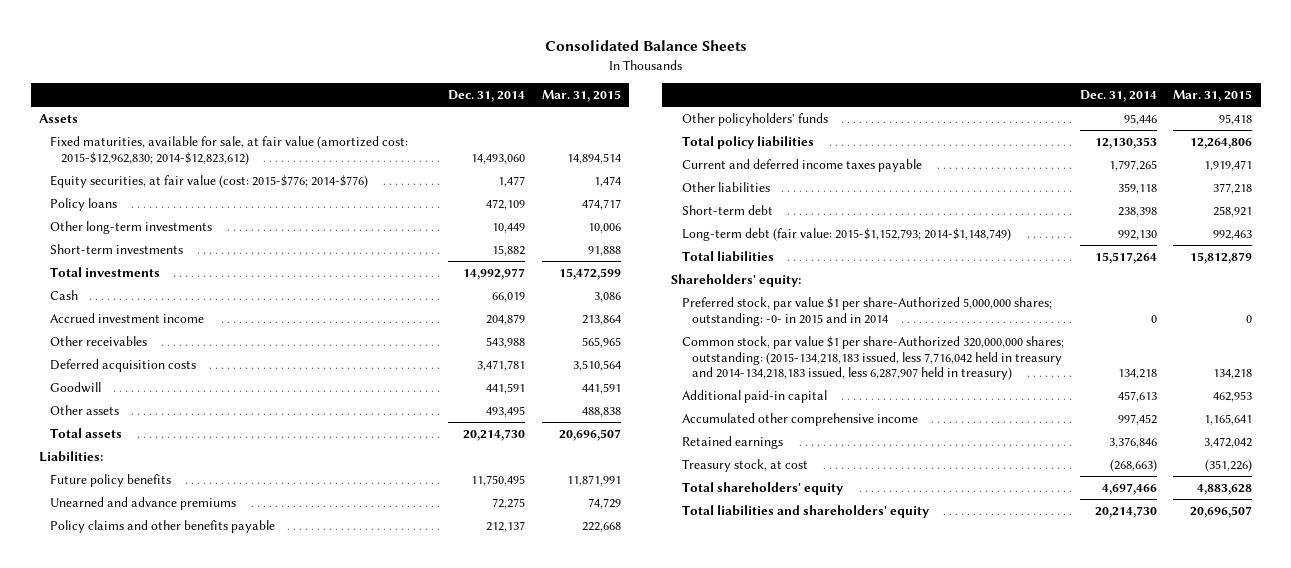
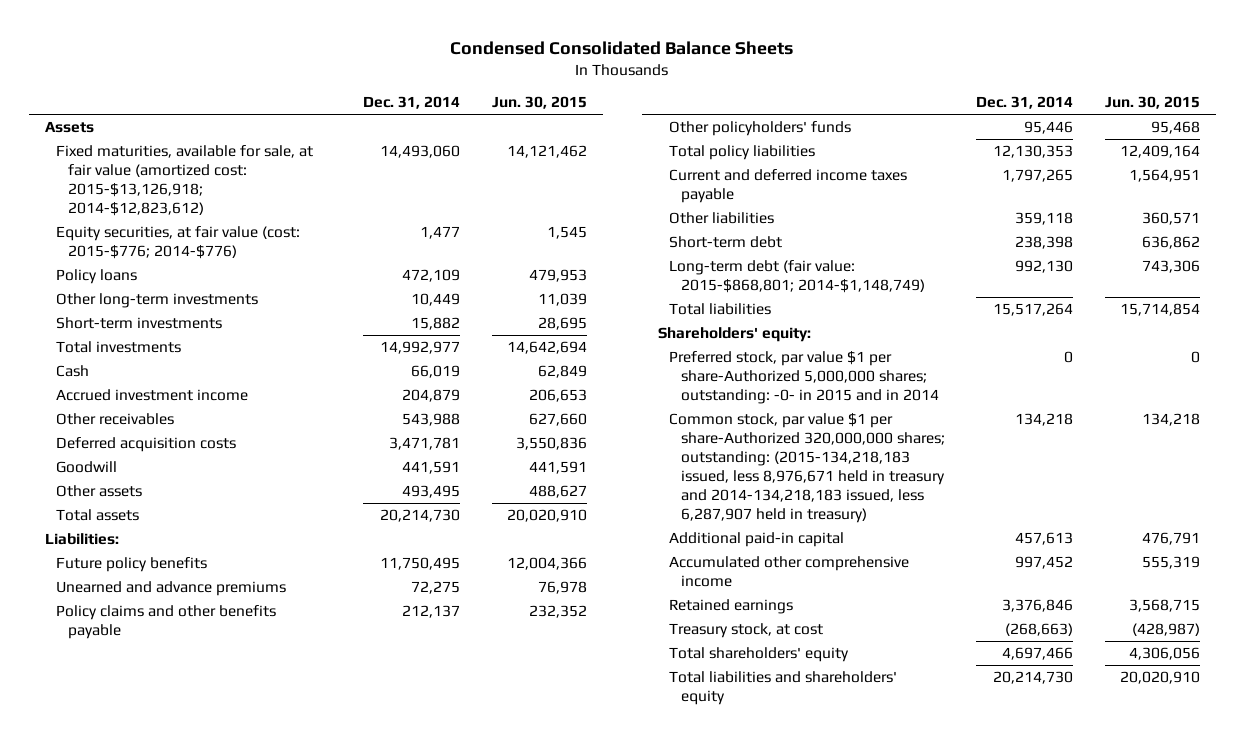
[544,40,747,52] Consolidated Balance Sheets -> [450,40,794,55] Condensed Consolidated Balance Sheets
[541,89,621,102] Mar. 31, 2015 -> none
none -> [492,96,588,110] Jun. 30, 2015
[49,135,408,165] Fixed maturities, available for sale, at fair value (amortized cost: 2015-$12,962,830; 2014-$12,823,612) -> [56,144,314,216] Fixed maturities, available for sale, at fair value (amortized cost: 2015-$13,126,918; 2014-$12,823,612)
[681,227,1011,241] Long-term debt (fair value: 2015-$1,152,793; 2014-$1,148,749) -> [669,259,925,293] Long-term debt (fair value: 2015-$868,801; 2014-$1,148,749)
[681,335,1064,381] Common stock, par value $1 per share-Authorized 320,000,000 shares; outstanding: (2015-134,218,183 issued, less 7,716,042 held in treasury and 2014-134,218,183 issued, less 6,287,907 held in treasury) -> [669,412,945,523] Common stock, par value $1 per share-Authorized 320,000,000 shares; outstanding: (2015-134,218,183 issued, less 8,976,671 held in treasury and 2014-134,218,183 issued, less 6,287,907 held in treasury)

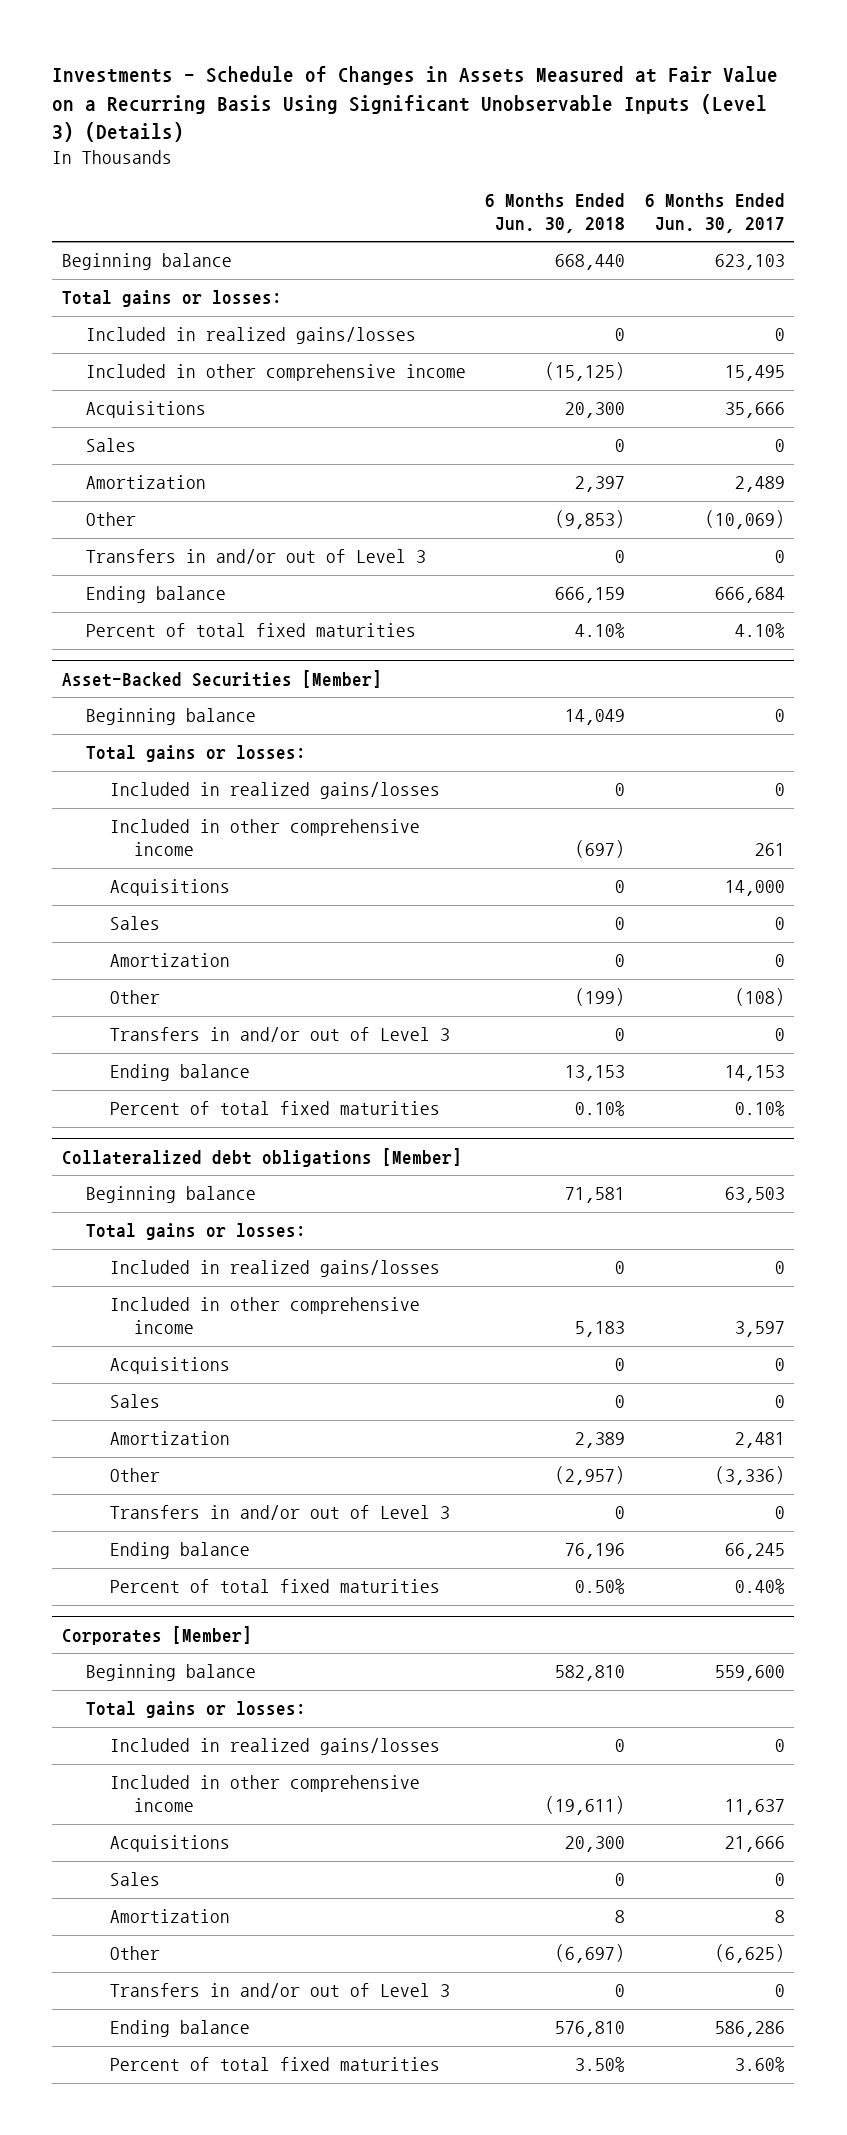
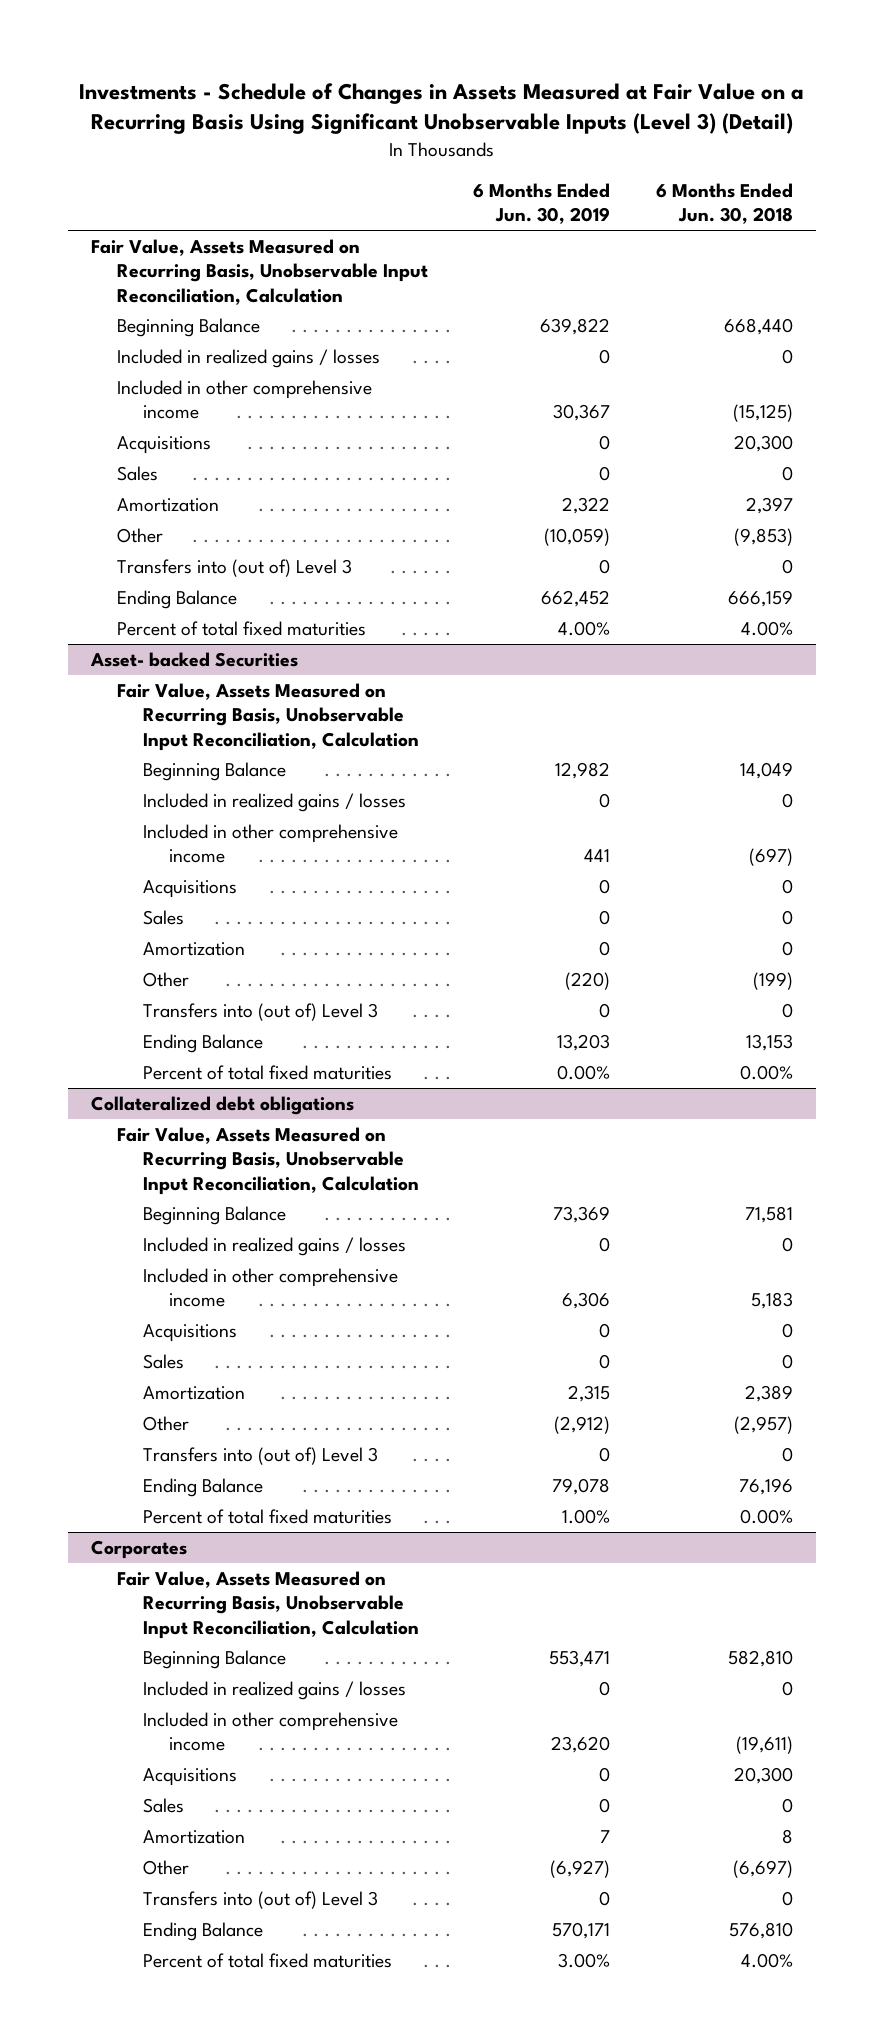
[52,65,779,143] Investments - Schedule of Changes in Assets Measured at Fair Value on a Recurring Basis Using Significant Unobservable Inputs (Level 3) (Details) -> [78,82,804,135] Investments - Schedule of Changes in Assets Measured at Fair Value on a Recurring Basis Using Significant Unobservable Inputs (Level 3) (Detail)
[644,192,785,233] 6 Months Ended Jun. 30, 2017 -> none
none -> [473,183,611,225] 6 Months Ended Jun. 30, 2019
[62,290,283,308] Total gains or losses: -> none
none -> [90,238,428,305] Fair Value, Assets Measured on Recurring Basis, Unobservable Input Reconciliation, Calculation
[62,253,233,271] Beginning balance -> [116,317,260,337] Beginning Balance
[85,327,416,345] Included in realized gains/losses -> [116,348,380,368] Included in realized gains / losses
[85,745,306,763] Total gains or losses: -> none
[85,549,426,565] Transfers in and/or out of Level 3 -> [116,558,352,577] Transfers into (out of) Level 3
[85,586,226,604] Ending balance -> [116,589,237,609] Ending Balance
[575,623,626,639] 4.10% -> [741,620,794,636] 4.00%
[62,669,383,688] Asset-Backed Securities [Member] -> [89,651,298,667] Asset- backed Securities
none -> [116,682,419,751] Fair Value, Assets Measured on Recurring Basis, Unobservable Input Reconciliation, Calculation
[85,708,256,726] Beginning balance -> [142,761,286,781] Beginning Balance
[109,782,440,800] Included in realized gains/losses -> [142,792,406,812] Included in realized gains / losses
[85,1223,306,1241] Total gains or losses: -> none
[109,1027,450,1043] Transfers in and/or out of Level 3 -> [142,1002,378,1021] Transfers into (out of) Level 3
[109,1064,250,1082] Ending balance -> [142,1033,263,1053] Ending Balance
[575,1101,626,1117] 0.10% -> [740,1064,794,1080] 0.00%
[62,1147,463,1167] Collateralized debt obligations [Member] -> [90,1095,354,1115] Collateralized debt obligations
none -> [116,1126,419,1195] Fair Value, Assets Measured on Recurring Basis, Unobservable Input Reconciliation, Calculation
[85,1186,256,1204] Beginning balance -> [142,1205,286,1225] Beginning Balance
[109,1260,440,1278] Included in realized gains/losses -> [142,1236,406,1256] Included in realized gains / losses
[85,1701,306,1719] Total gains or losses: -> none
[109,1505,450,1521] Transfers in and/or out of Level 3 -> [142,1446,378,1465] Transfers into (out of) Level 3
[109,1542,250,1560] Ending balance -> [142,1477,263,1497] Ending Balance
[575,1579,626,1595] 0.50% -> [740,1508,794,1524] 0.00%
[62,1625,253,1645] Corporates [Member] -> [90,1539,187,1559] Corporates
none -> [116,1570,419,1639] Fair Value, Assets Measured on Recurring Basis, Unobservable Input Reconciliation, Calculation
[85,1664,256,1682] Beginning balance -> [142,1649,286,1669] Beginning Balance
[109,1738,440,1756] Included in realized gains/losses -> [142,1680,406,1700] Included in realized gains / losses
[109,1983,450,1999] Transfers in and/or out of Level 3 -> [142,1890,378,1909] Transfers into (out of) Level 3
[109,2020,250,2038] Ending balance -> [142,1921,263,1941] Ending Balance
[575,2057,626,2073] 3.50% -> [741,1952,794,1968] 4.00%

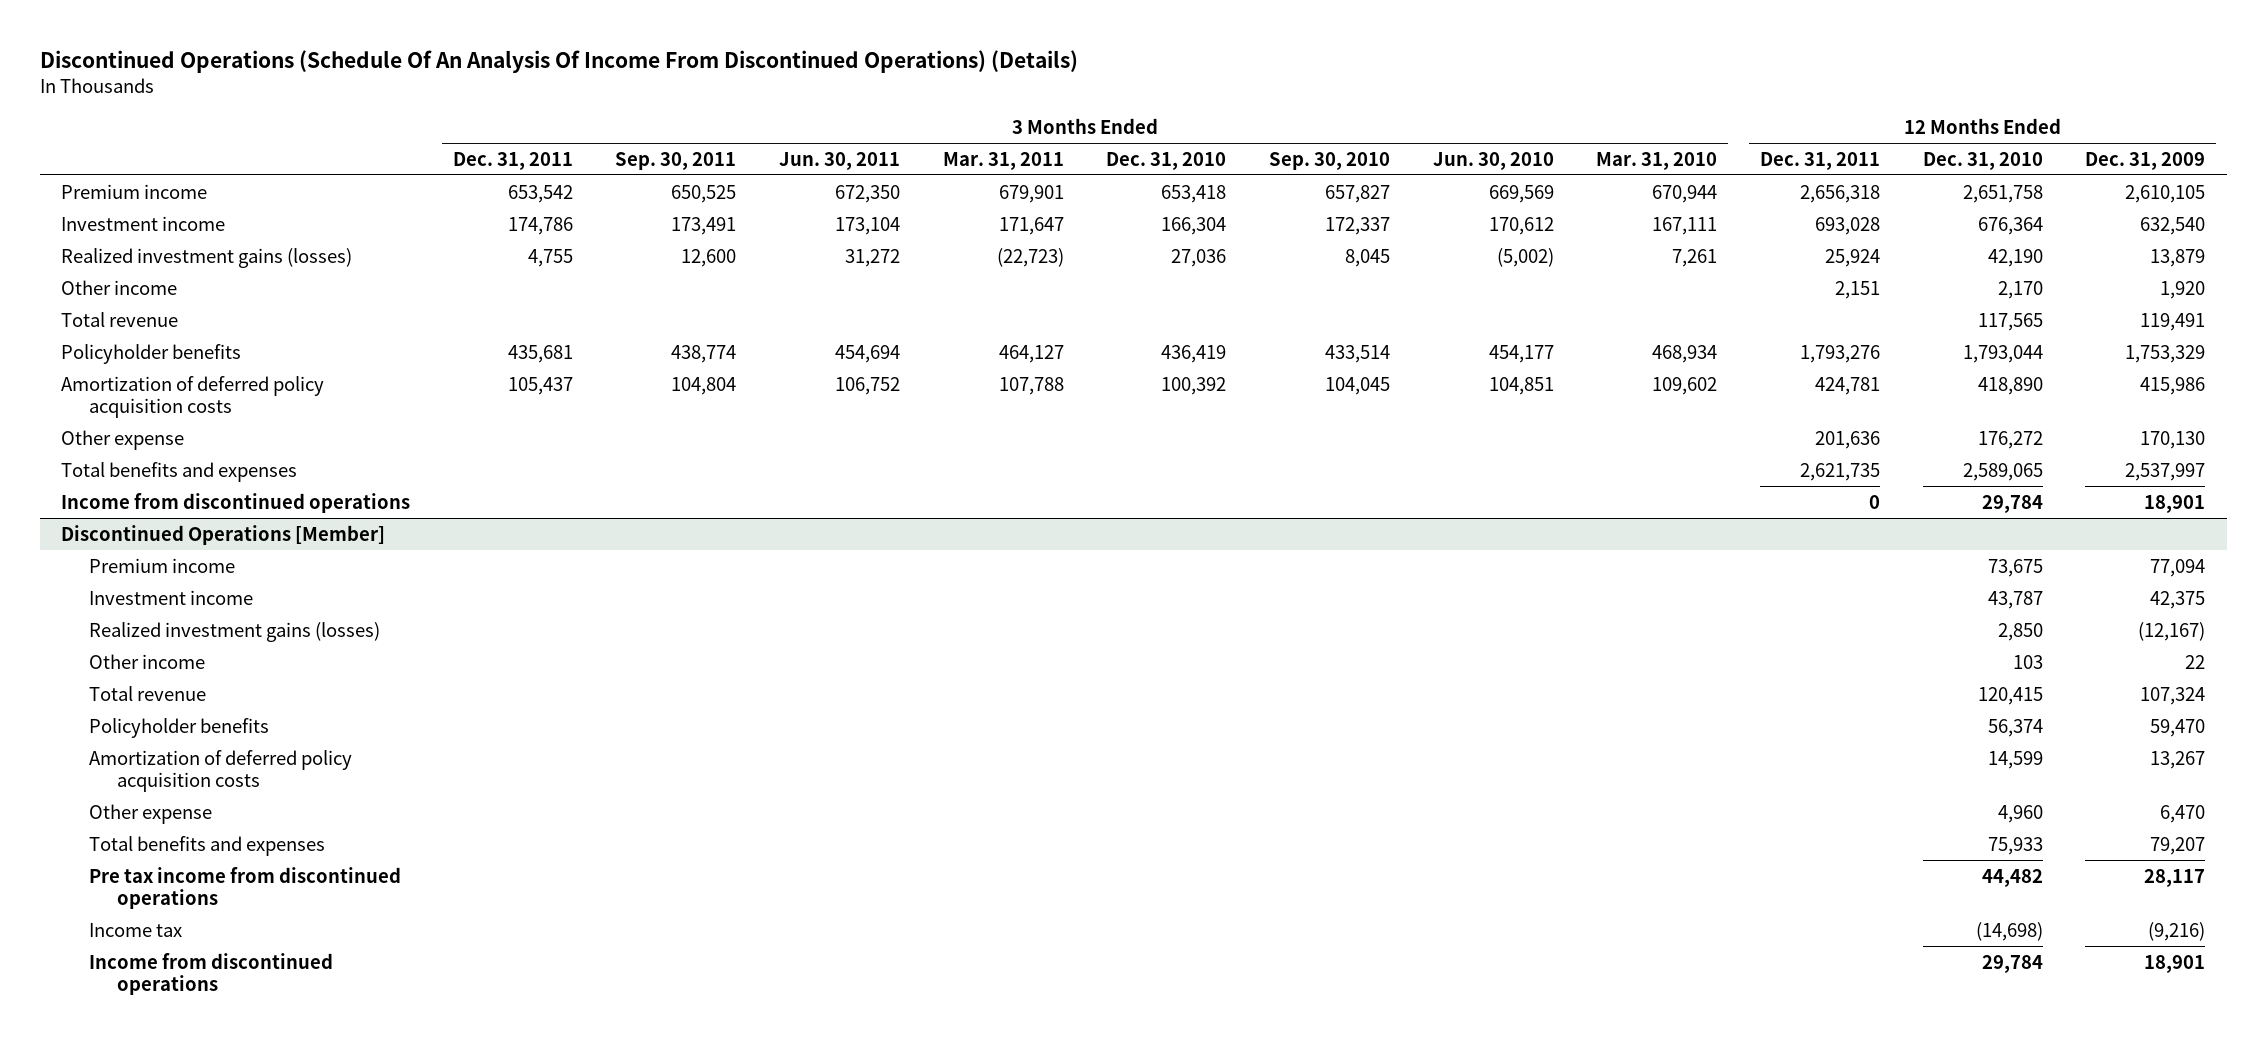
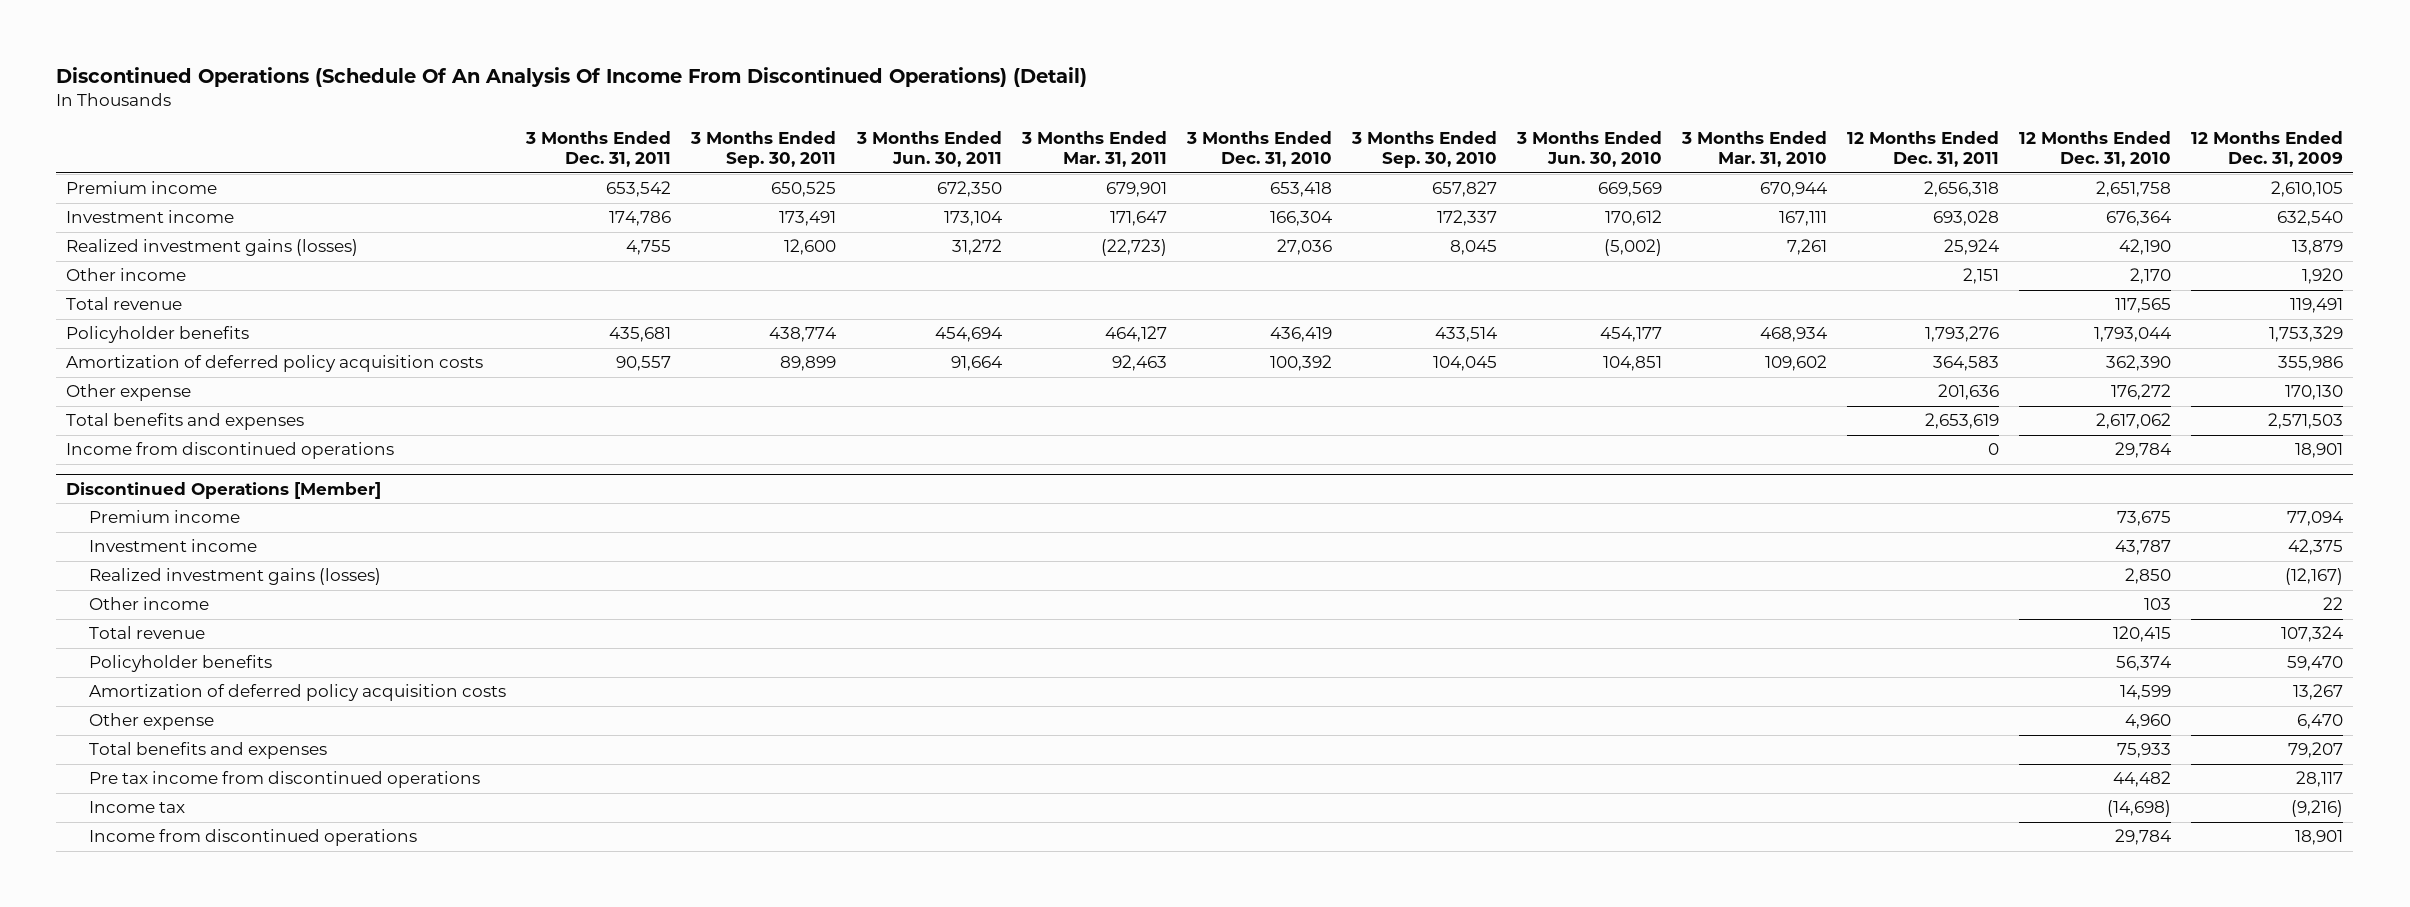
[39,50,1078,74] Discontinued Operations (Schedule Of An Analysis Of Income From Discontinued Operations) (Details) -> [56,66,1088,87] Discontinued Operations (Schedule Of An Analysis Of Income From Discontinued Operations) (Detail)
[507,376,573,395] 105,437 -> [616,356,672,372] 90,557
[671,376,737,395] 104,804 -> [780,356,837,372] 89,899
[834,376,900,395] 106,752 -> [950,356,1002,372] 91,664
[998,376,1064,395] 107,788 -> [1111,355,1167,372] 92,463
[1815,376,1881,395] 424,781 -> [1932,356,1999,372] 364,583
[1977,376,2043,395] 418,890 -> [2106,355,2172,372] 362,390
[2140,376,2206,395] 415,986 -> [2278,356,2344,372] 355,986
[1800,462,1881,481] 2,621,735 -> [1924,413,1999,430] 2,653,619
[1962,462,2043,481] 2,589,065 -> [2096,413,2172,430] 2,617,062
[2125,462,2206,481] 2,537,997 -> [2268,413,2344,430] 2,571,503

